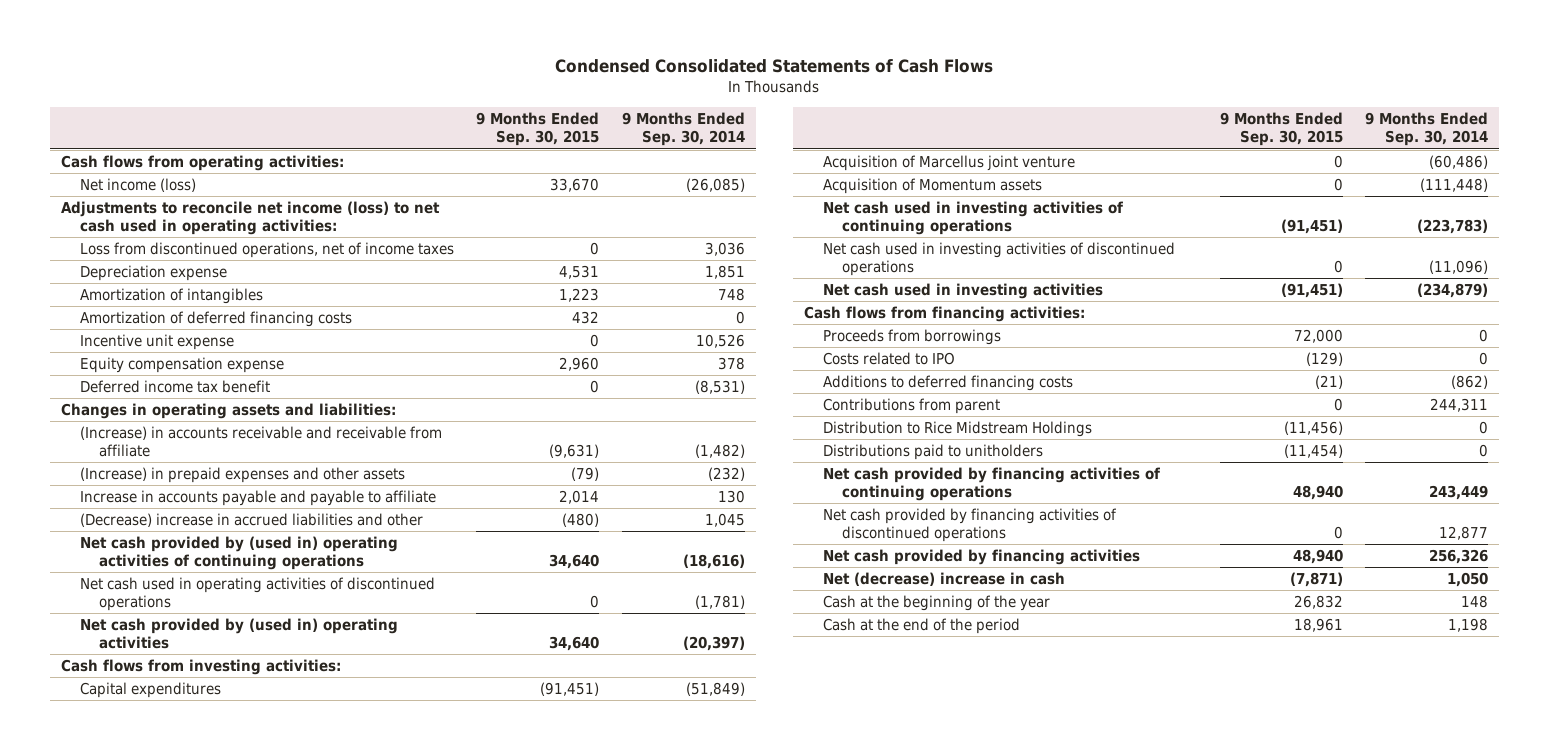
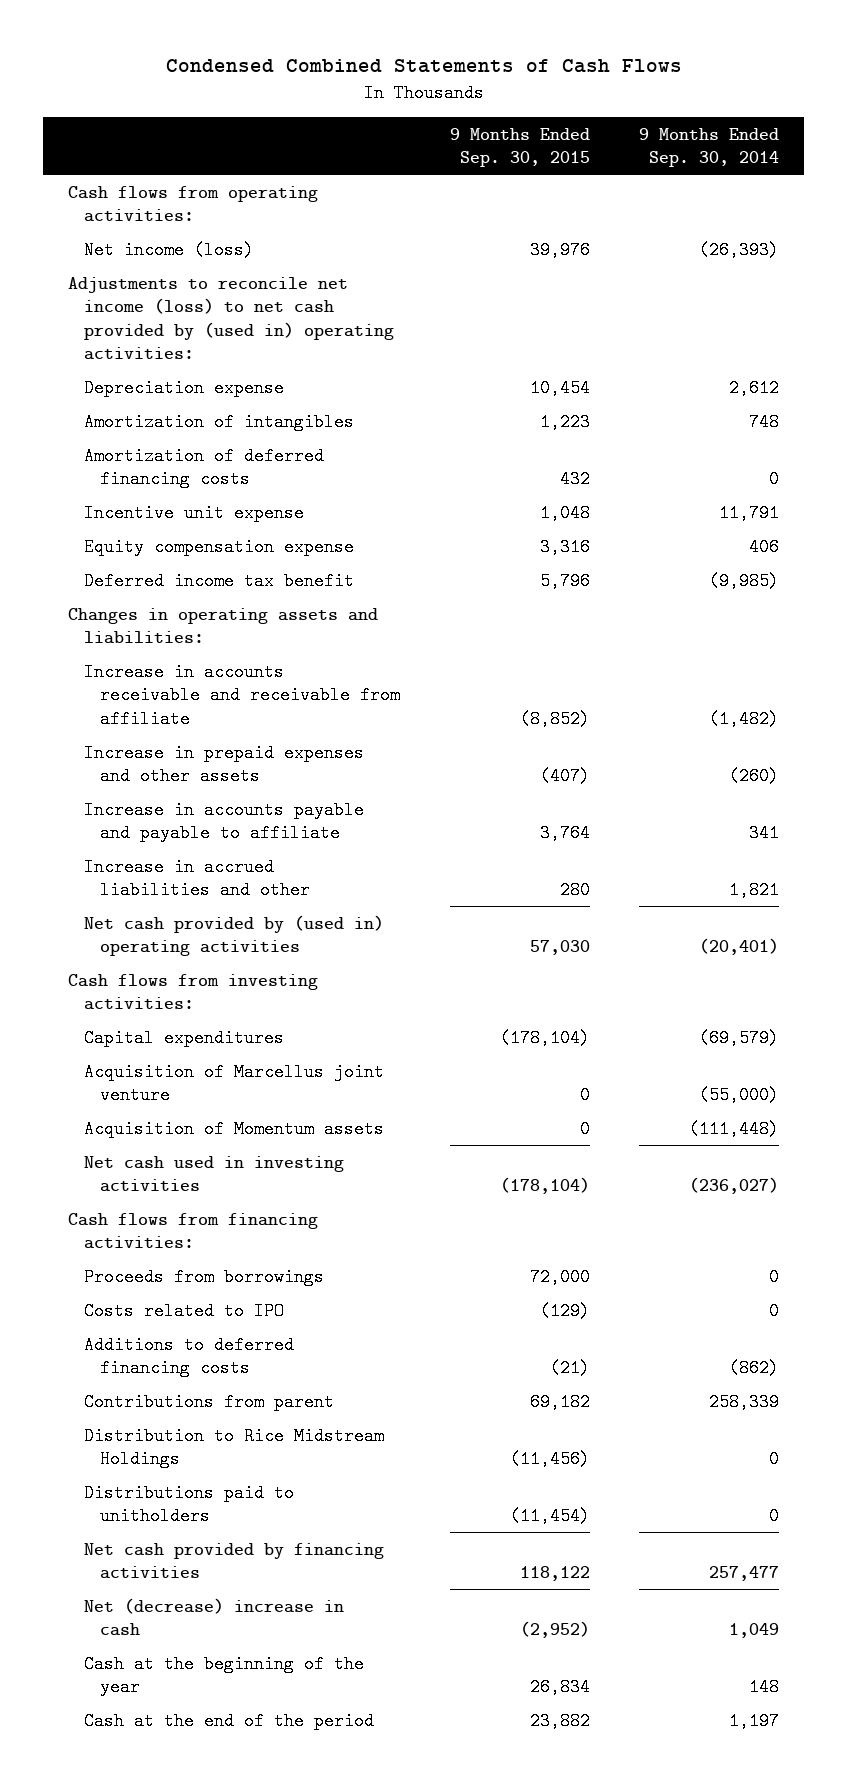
[555,59,994,74] Condensed Consolidated Statements of Cash Flows -> [165,59,682,74] Condensed Combined Statements of Cash Flows
[79,241,454,258] Loss from discontinued operations, net of income taxes -> none
[550,177,600,192] 33,670 -> [529,240,590,259] 39,976
[685,177,745,192] (26,085) -> [699,240,780,259] (26,393)
[60,200,440,236] Adjustments to reconcile net income (loss) to net cash used in operating activities: -> [67,276,395,360] Adjustments to reconcile net income (loss) to net cash provided by (used in) operating activities:
[559,264,600,279] 4,531 -> [529,378,590,397] 10,454
[704,264,745,279] 1,851 -> [729,378,780,397] 2,612
[590,333,600,347] 0 -> [539,503,590,522] 1,048
[695,333,745,348] 10,526 -> [719,503,780,522] 11,791
[559,356,600,371] 2,960 -> [539,537,590,556] 3,316
[717,356,745,370] 378 -> [749,537,780,556] 406
[590,379,600,393] 0 -> [539,571,590,590] 5,796
[694,379,745,394] (8,531) -> [709,571,780,590] (9,985)
[79,535,398,571] Net cash provided by (used in) operating activities of continuing operations -> none
[79,576,435,612] Net cash used in operating activities of discontinued operations -> none
[79,425,442,458] (Increase) in accounts receivable and receivable from affiliate -> [84,662,401,728] Increase in accounts receivable and receivable from affiliate
[549,444,600,459] (9,631) -> [519,709,590,728] (8,852)
[79,466,405,483] (Increase) in prepaid expenses and other assets -> [84,743,365,786] Increase in prepaid expenses and other assets
[571,466,600,481] (79) -> [539,767,590,786] (407)
[707,466,745,481] (232) -> [729,767,780,786] (260)
[559,489,600,504] 2,014 -> [539,824,590,843] 3,764
[717,489,745,503] 130 -> [749,824,780,843] 341
[79,512,423,527] (Decrease) increase in accrued liabilities and other -> [84,857,311,900] Increase in accrued liabilities and other
[562,512,600,527] (480) -> [559,881,590,900] 280
[704,512,745,527] 1,045 -> [729,881,780,900] 1,821
[549,636,600,652] 34,640 -> [529,940,590,956] 57,030
[682,636,745,652] (20,397) -> [699,938,780,956] (20,401)
[540,681,600,696] (91,451) -> [499,1028,590,1047] (178,104)
[685,681,745,696] (51,849) -> [699,1028,780,1047] (69,579)
[1428,154,1488,169] (60,486) -> [699,1086,780,1105] (55,000)
[823,200,1124,236] Net cash used in investing activities of continuing operations -> none
[823,241,1176,277] Net cash used in investing activities of discontinued operations -> none
[1280,282,1343,298] (91,451) -> [499,1177,590,1195] (178,104)
[1416,282,1488,298] (234,879) -> [689,1177,780,1195] (236,027)
[1333,397,1343,411] 0 -> [529,1392,590,1411] 69,182
[1429,397,1488,412] 244,311 -> [709,1392,780,1411] 258,339
[823,466,1161,502] Net cash provided by financing activities of continuing operations -> none
[823,507,1118,543] Net cash provided by financing activities of discontinued operations -> none
[1292,548,1343,564] 48,940 -> [519,1566,590,1582] 118,122
[1428,548,1488,564] 256,326 -> [709,1566,780,1582] 257,477
[1289,571,1343,587] (7,871) -> [519,1621,590,1639] (2,952)
[1446,571,1488,587] 1,050 -> [729,1623,780,1639] 1,049
[1293,594,1343,609] 26,832 -> [529,1678,590,1697] 26,834
[1293,617,1343,632] 18,961 -> [529,1711,590,1730] 23,882
[1447,617,1488,632] 1,198 -> [729,1711,780,1730] 1,197

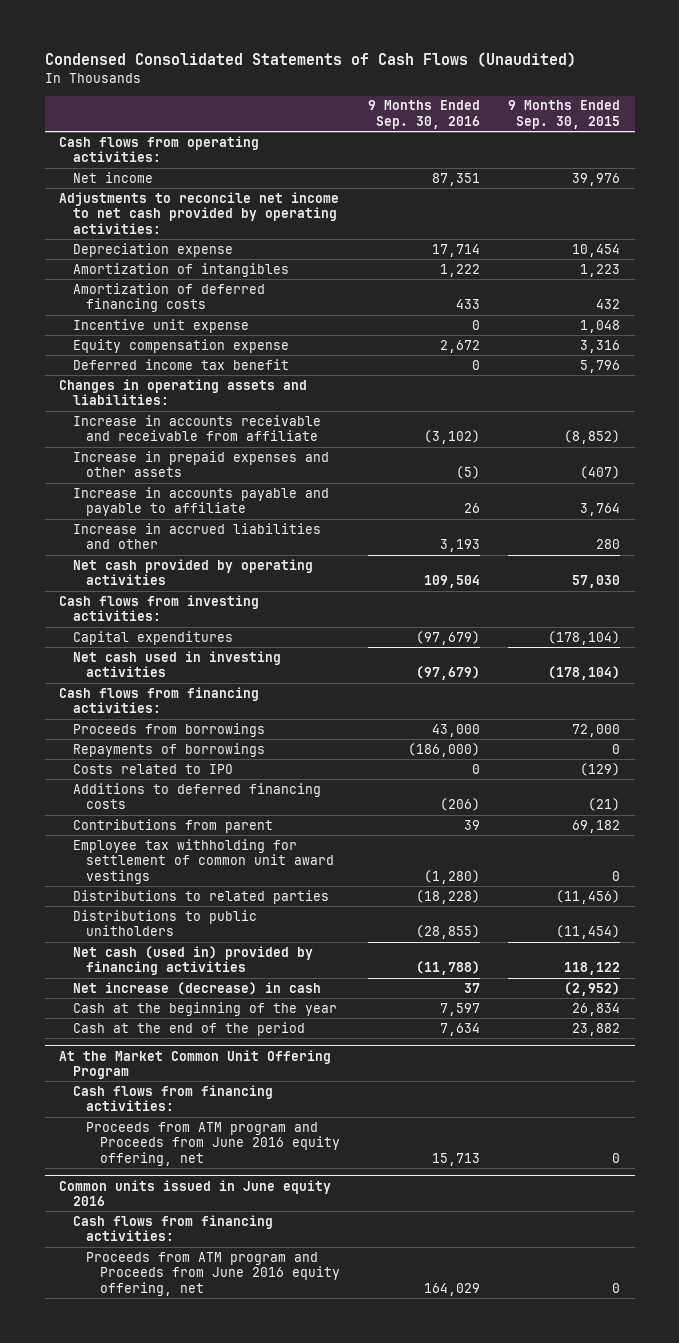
[165,59,682,74] Condensed Combined Statements of Cash Flows -> [44,52,576,68] Condensed Consolidated Statements of Cash Flows (Unaudited)
[639,127,780,168] 9 Months Ended Sep. 30, 2014 -> none
none -> [368,100,481,129] 9 Months Ended Sep. 30, 2016
[84,240,255,259] Net income (loss) -> [72,171,153,183] Net income
[67,276,395,360] Adjustments to reconcile net income (loss) to net cash provided by (used in) operating activities: -> [58,191,339,234] Adjustments to reconcile net income to net cash provided by operating activities:
[84,914,385,957] Net cash provided by (used in) operating activities -> [72,558,313,586] Net cash provided by operating activities
[84,1062,385,1105] Acquisition of Marcellus joint venture -> none
[84,1119,385,1138] Acquisition of Momentum assets -> none
none -> [72,742,265,757] Repayments of borrowings
none -> [72,838,335,884] Employee tax withholding for settlement of common unit award vestings
[84,1426,385,1469] Distribution to Rice Midstream Holdings -> [72,889,329,904] Distributions to related parties
[84,1483,295,1526] Distributions paid to unitholders -> [72,909,257,937] Distributions to public unitholders
[84,1542,385,1580] Net cash provided by financing activities -> [72,945,313,976] Net cash (used in) provided by financing activities
[84,1597,345,1637] Net (decrease) increase in cash -> [72,981,321,995] Net increase (decrease) in cash
none -> [58,1049,331,1080] At the Market Common Unit Offering Program
none -> [72,1084,273,1112] Cash flows from financing activities:
none -> [86,1121,341,1166] Proceeds from ATM program and Proceeds from June 2016 equity offering, net
none -> [58,1179,331,1207] Common units issued in June equity 2016
none -> [72,1214,273,1242] Cash flows from financing activities:
none -> [86,1251,341,1296] Proceeds from ATM program and Proceeds from June 2016 equity offering, net

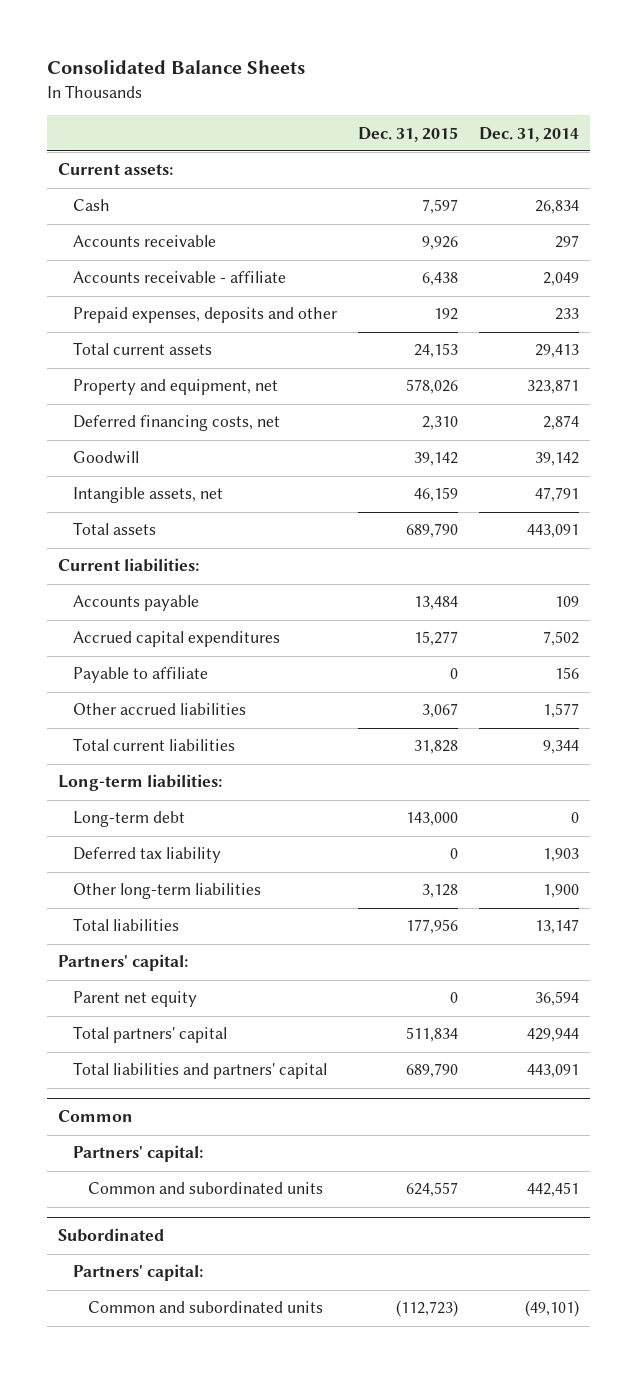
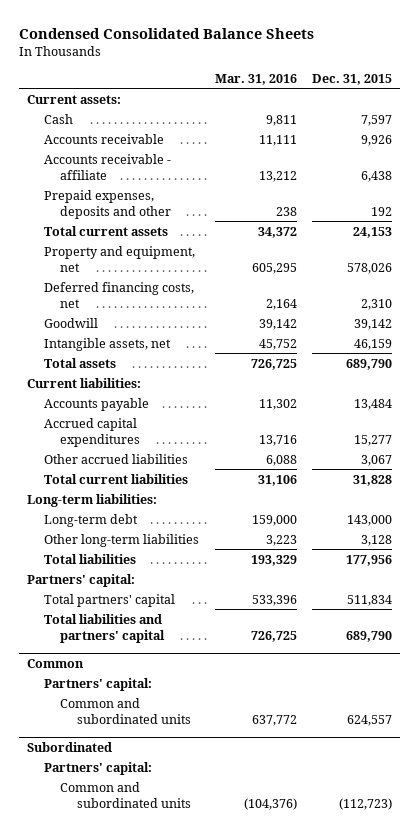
[47,60,306,75] Consolidated Balance Sheets -> [19,27,315,39] Condensed Consolidated Balance Sheets
[479,126,580,142] Dec. 31, 2014 -> none
none -> [214,73,297,85] Mar. 31, 2016
[72,667,208,684] Payable to affiliate -> none
[72,847,221,864] Deferred tax liability -> none
[72,991,197,1008] Parent net equity -> none

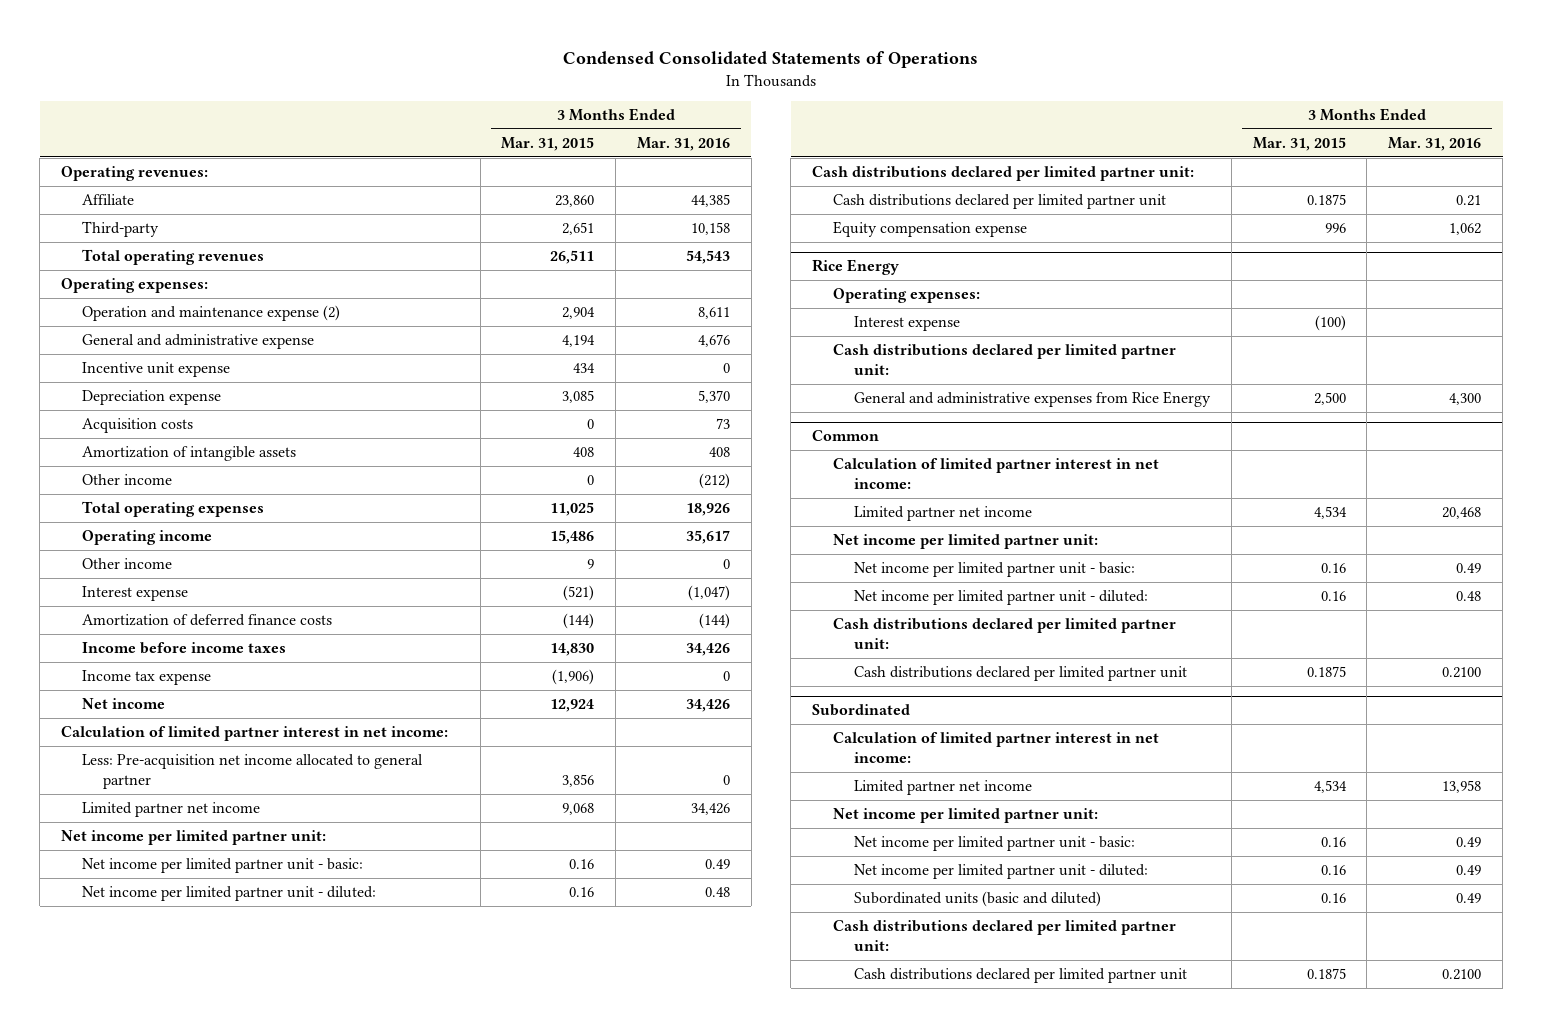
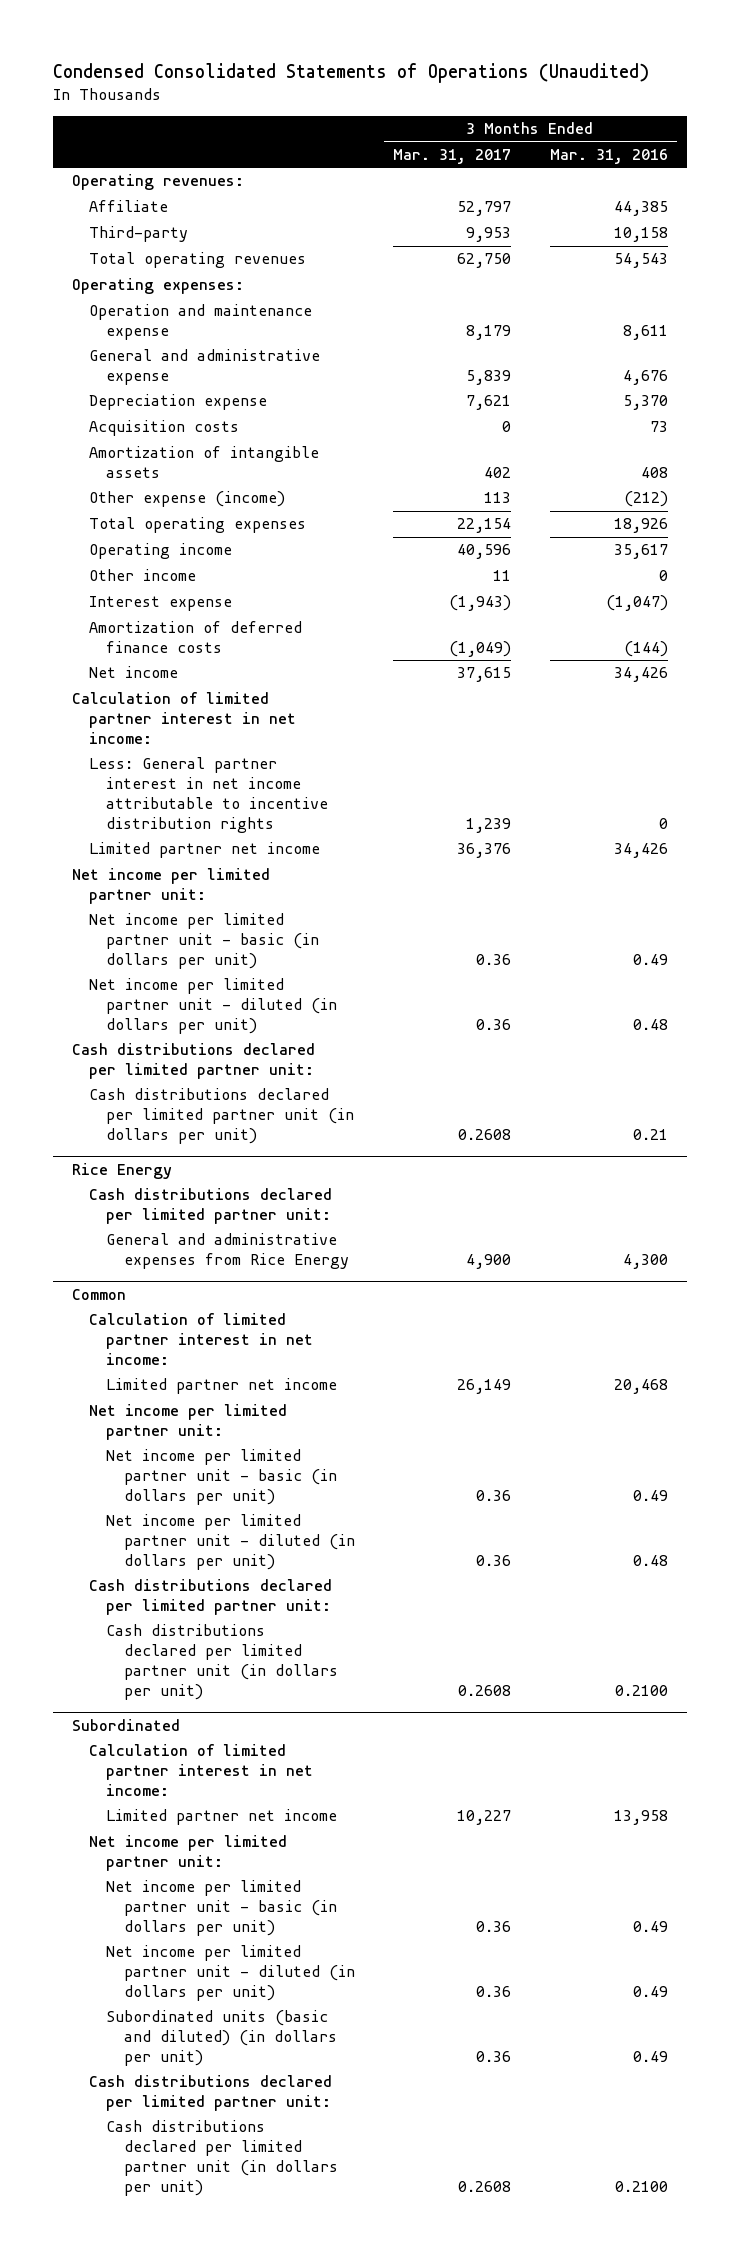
[563,51,979,69] Condensed Consolidated Statements of Operations -> [52,62,649,83] Condensed Consolidated Statements of Operations (Unaudited)
[501,136,595,151] Mar. 31, 2015 -> none
none -> [393,148,512,164] Mar. 31, 2017
[81,304,340,321] Operation and maintenance expense (2) -> [89,304,313,341] Operation and maintenance expense
[81,361,230,377] Incentive unit expense -> none
[81,473,172,485] Other income -> [89,491,286,508] Other expense (income)
[81,641,286,654] Income before income taxes -> none
[81,669,211,685] Income tax expense -> none
[81,753,423,790] Less: Pre-acquisition net income allocated to general partner -> none
none -> [89,757,329,833] Less: General partner interest in net income attributable to incentive distribution rights
[81,857,363,873] Net income per limited partner unit - basic: -> [89,913,320,969] Net income per limited partner unit - basic (in dollars per unit)
[81,885,376,901] Net income per limited partner unit - diluted: -> [89,978,338,1034] Net income per limited partner unit - diluted (in dollars per unit)
[833,220,1028,237] Equity compensation expense -> none
[833,193,1167,209] Cash distributions declared per limited partner unit -> [89,1088,355,1144] Cash distributions declared per limited partner unit (in dollars per unit)
[833,287,981,303] Operating expenses: -> none
[853,315,960,331] Interest expense -> none
[853,561,1135,577] Net income per limited partner unit - basic: -> [106,1449,337,1505] Net income per limited partner unit - basic (in dollars per unit)
[853,589,1148,605] Net income per limited partner unit - diluted: -> [106,1514,355,1570] Net income per limited partner unit - diluted (in dollars per unit)
[853,665,1187,681] Cash distributions declared per limited partner unit -> [106,1624,338,1700] Cash distributions declared per limited partner unit (in dollars per unit)
[853,835,1135,851] Net income per limited partner unit - basic: -> [106,1880,337,1936] Net income per limited partner unit - basic (in dollars per unit)
[853,863,1148,879] Net income per limited partner unit - diluted: -> [106,1945,355,2001] Net income per limited partner unit - diluted (in dollars per unit)
[853,890,1101,907] Subordinated units (basic and diluted) -> [106,2010,337,2066] Subordinated units (basic and diluted) (in dollars per unit)
[853,967,1187,983] Cash distributions declared per limited partner unit -> [106,2120,338,2196] Cash distributions declared per limited partner unit (in dollars per unit)

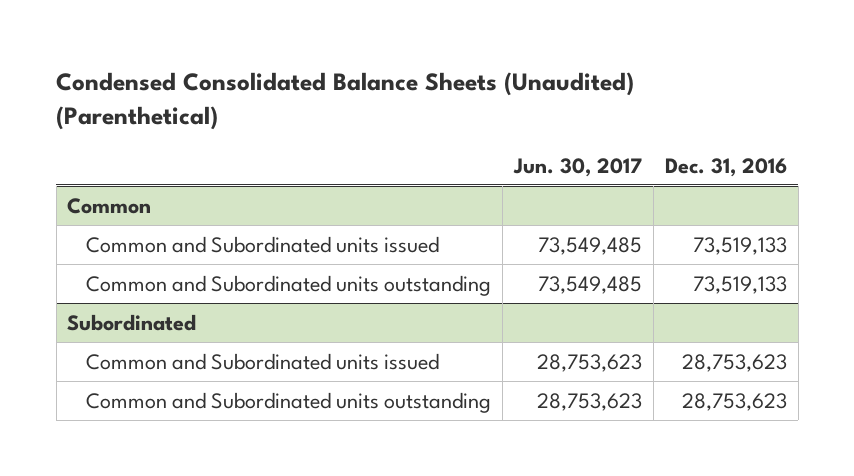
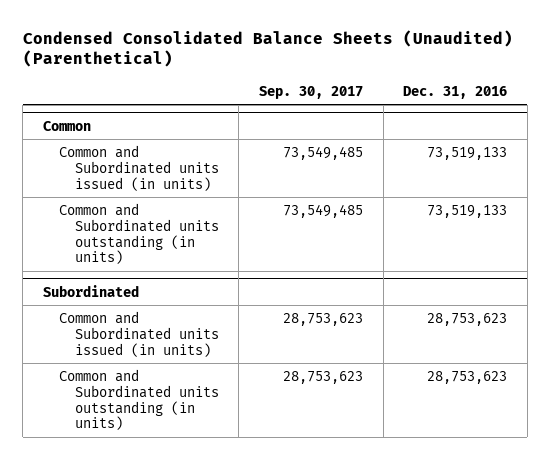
[512,157,642,177] Jun. 30, 2017 -> none
none -> [259,85,364,99] Sep. 30, 2017
[86,235,440,253] Common and Subordinated units issued -> [58,144,219,191] Common and Subordinated units issued (in units)
[86,274,492,296] Common and Subordinated units outstanding -> [58,202,219,265] Common and Subordinated units outstanding (in units)
[86,352,440,370] Common and Subordinated units issued -> [58,310,219,357] Common and Subordinated units issued (in units)
[86,391,492,413] Common and Subordinated units outstanding -> [58,368,219,431] Common and Subordinated units outstanding (in units)

